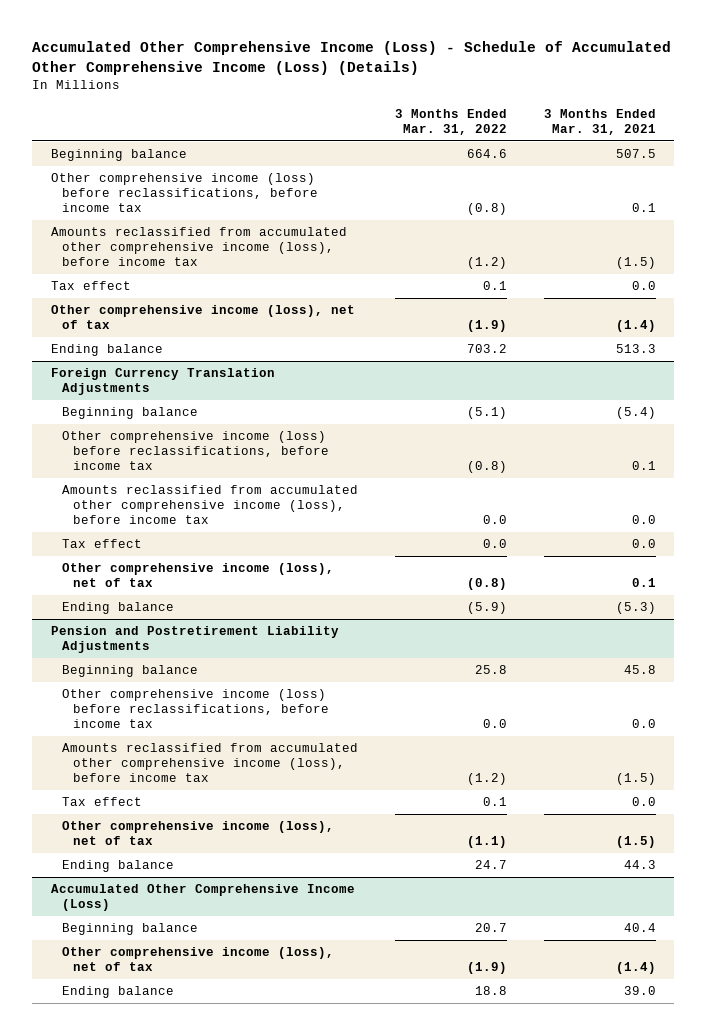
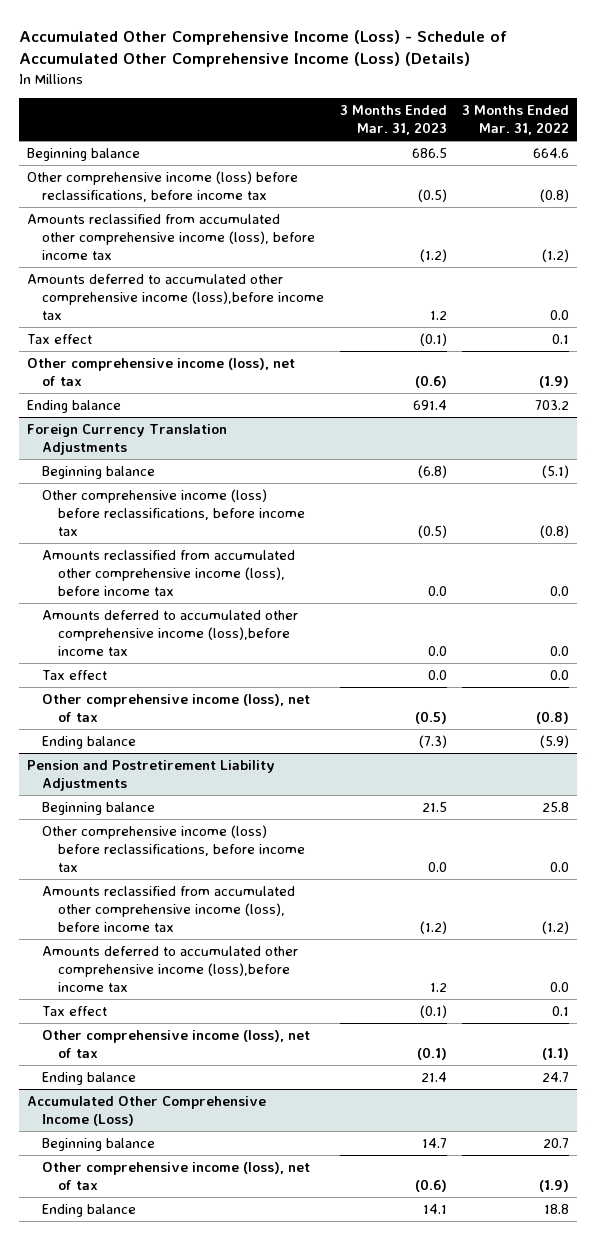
[543,108,656,135] 3 Months Ended Mar. 31, 2021 -> none
none -> [339,105,447,136] 3 Months Ended Mar. 31, 2023
none -> [26,274,325,320] Amounts deferred to accumulated other comprehensive income (loss),before income tax
none -> [42,610,299,656] Amounts deferred to accumulated other comprehensive income (loss),before income tax
none -> [42,946,299,992] Amounts deferred to accumulated other comprehensive income (loss),before income tax

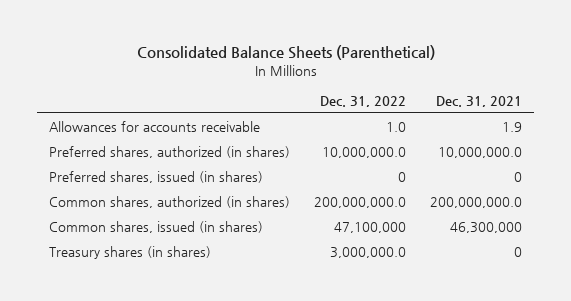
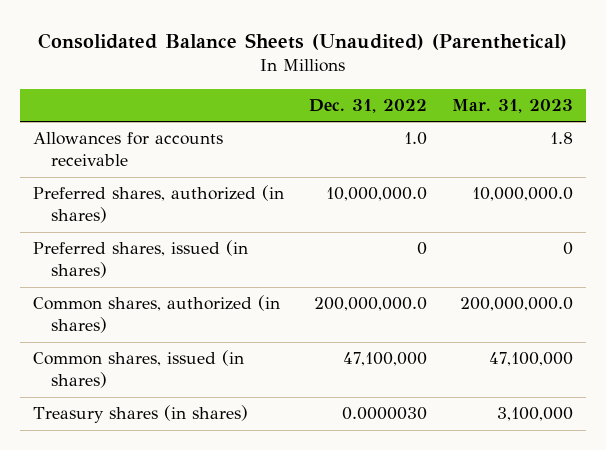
[136,45,435,61] Consolidated Balance Sheets (Parenthetical) -> [38,32,568,50] Consolidated Balance Sheets (Unaudited) (Parenthetical)
[436,95,523,107] Dec. 31, 2021 -> none
none -> [452,98,574,113] Mar. 31, 2023
[330,247,407,259] 3,000,000.0 -> [342,407,428,421] 0.0000030

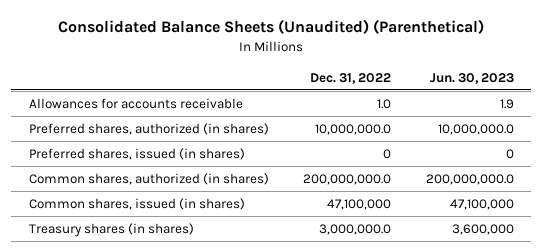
[452,98,574,113] Mar. 31, 2023 -> none
none -> [429,72,514,84] Jun. 30, 2023
[342,407,428,421] 0.0000030 -> [319,223,392,235] 3,000,000.0

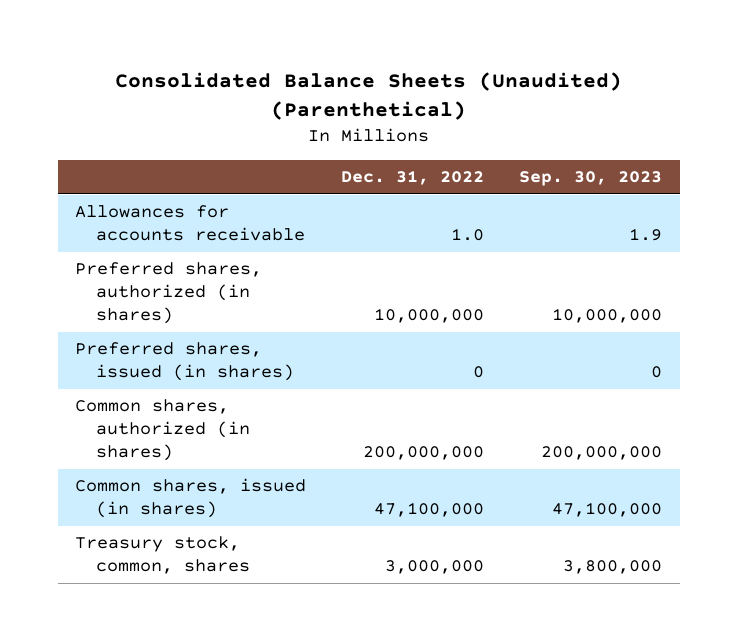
[429,72,514,84] Jun. 30, 2023 -> none
none -> [519,171,663,187] Sep. 30, 2023
[315,123,392,135] 10,000,000.0 -> [374,308,485,324] 10,000,000
[303,173,392,185] 200,000,000.0 -> [363,446,485,461] 200,000,000
[28,222,194,237] Treasury shares (in shares) -> none
none -> [75,536,250,575] Treasury stock, common, shares

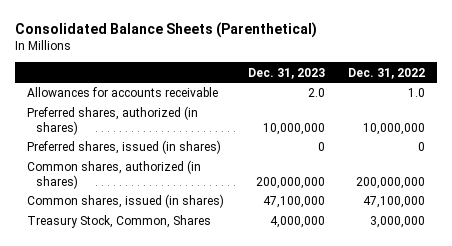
[114,71,622,120] Consolidated Balance Sheets (Unaudited) (Parenthetical) -> [15,21,318,38] Consolidated Balance Sheets (Parenthetical)
[519,171,663,187] Sep. 30, 2023 -> none
none -> [247,67,325,79] Dec. 31, 2023
[75,536,250,575] Treasury stock, common, shares -> [26,215,211,229] Treasury Stock, Common, Shares

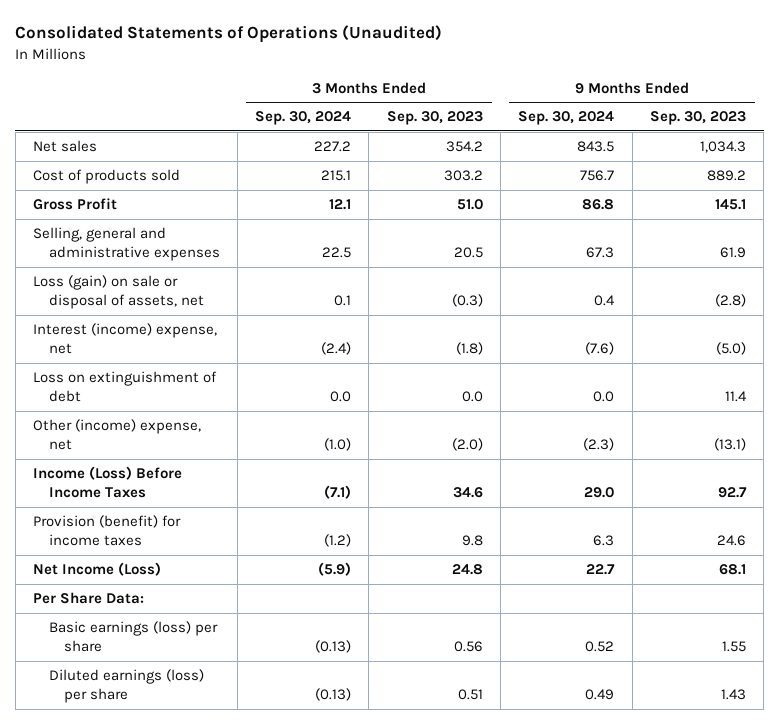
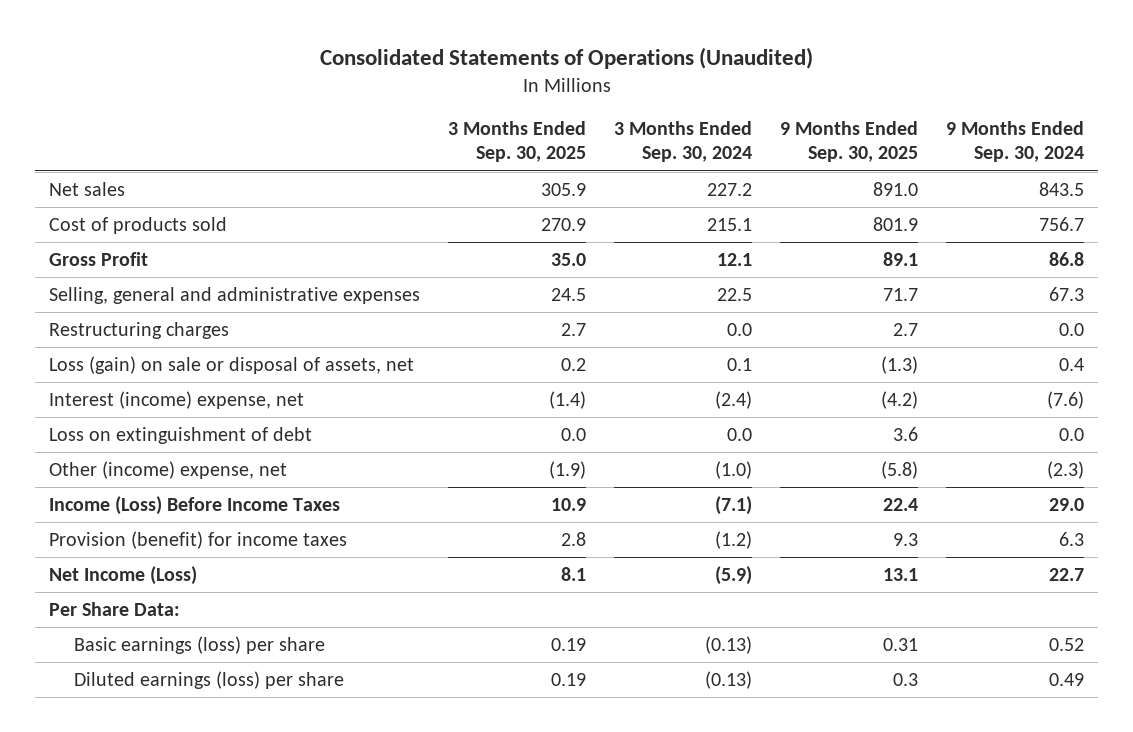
[386,111,483,126] Sep. 30, 2023 -> none
[649,111,746,126] Sep. 30, 2023 -> none
none -> [448,120,587,163] 3 Months Ended Sep. 30, 2025
none -> [780,120,919,163] 9 Months Ended Sep. 30, 2025
none -> [49,321,230,339] Restructuring charges

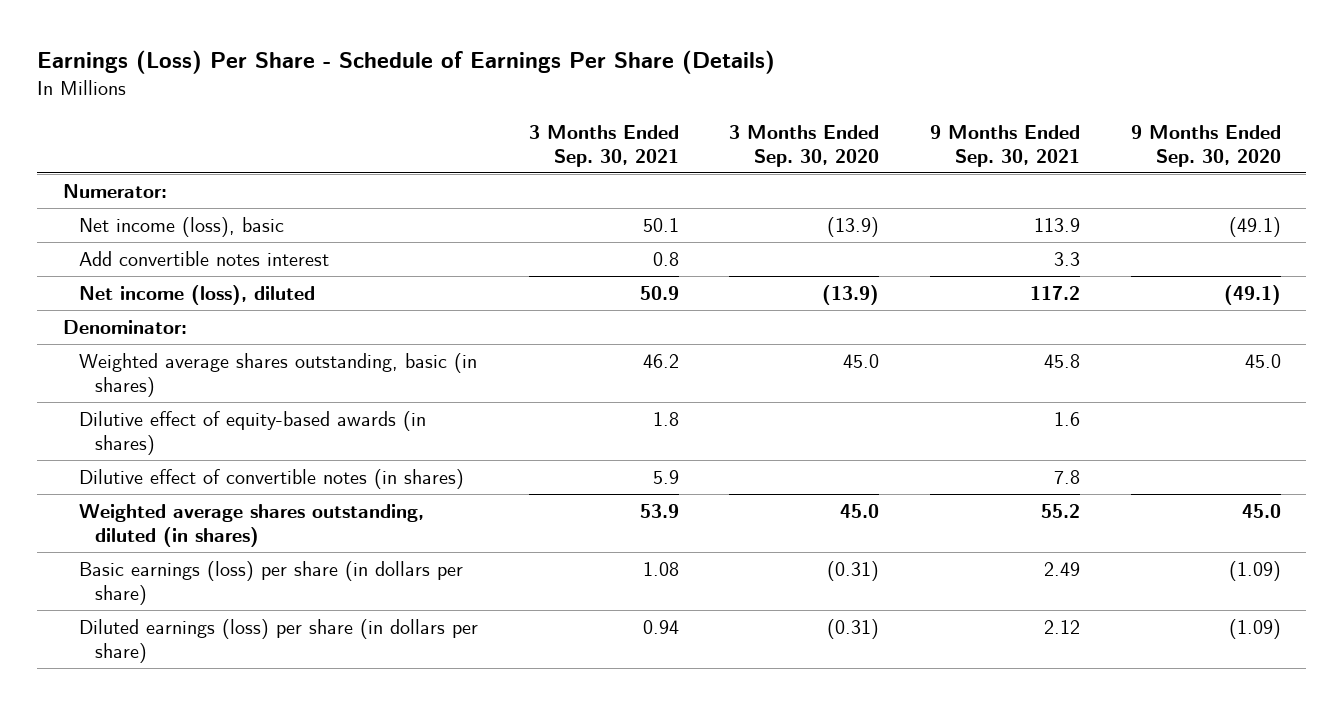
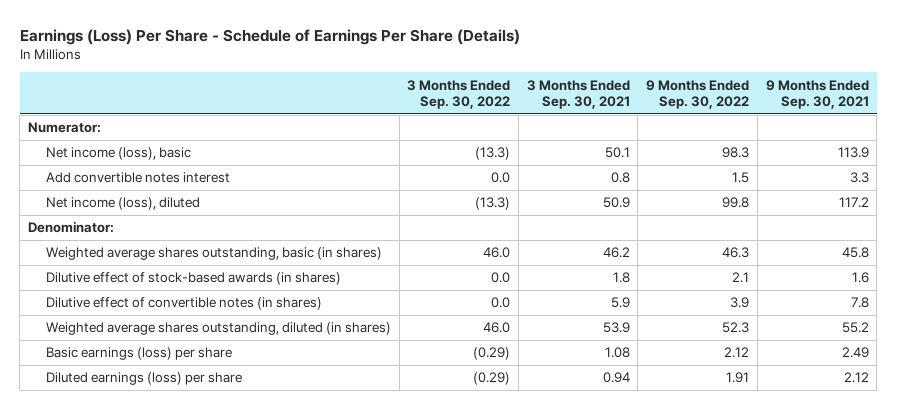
[729,124,880,167] 3 Months Ended Sep. 30, 2020 -> none
[1130,124,1281,167] 9 Months Ended Sep. 30, 2020 -> none
none -> [407,79,511,110] 3 Months Ended Sep. 30, 2022
none -> [646,79,750,110] 9 Months Ended Sep. 30, 2022
[78,410,426,456] Dilutive effect of equity-based awards (in shares) -> [45,272,341,286] Dilutive effect of stock-based awards (in shares)
[78,560,463,606] Basic earnings (loss) per share (in dollars per share) -> [45,347,232,361] Basic earnings (loss) per share
[78,618,478,664] Diluted earnings (loss) per share (in dollars per share) -> [45,372,242,386] Diluted earnings (loss) per share

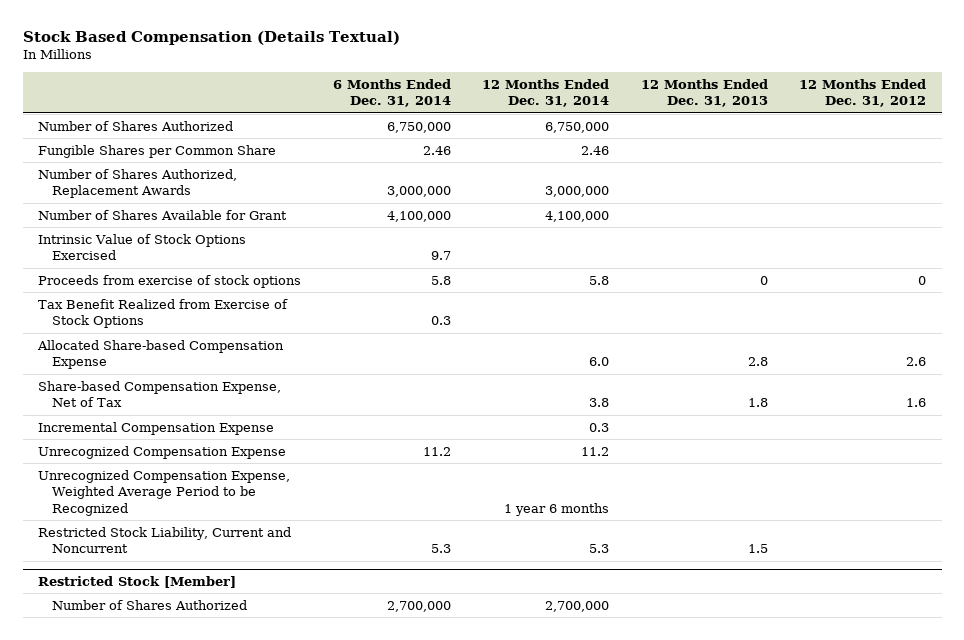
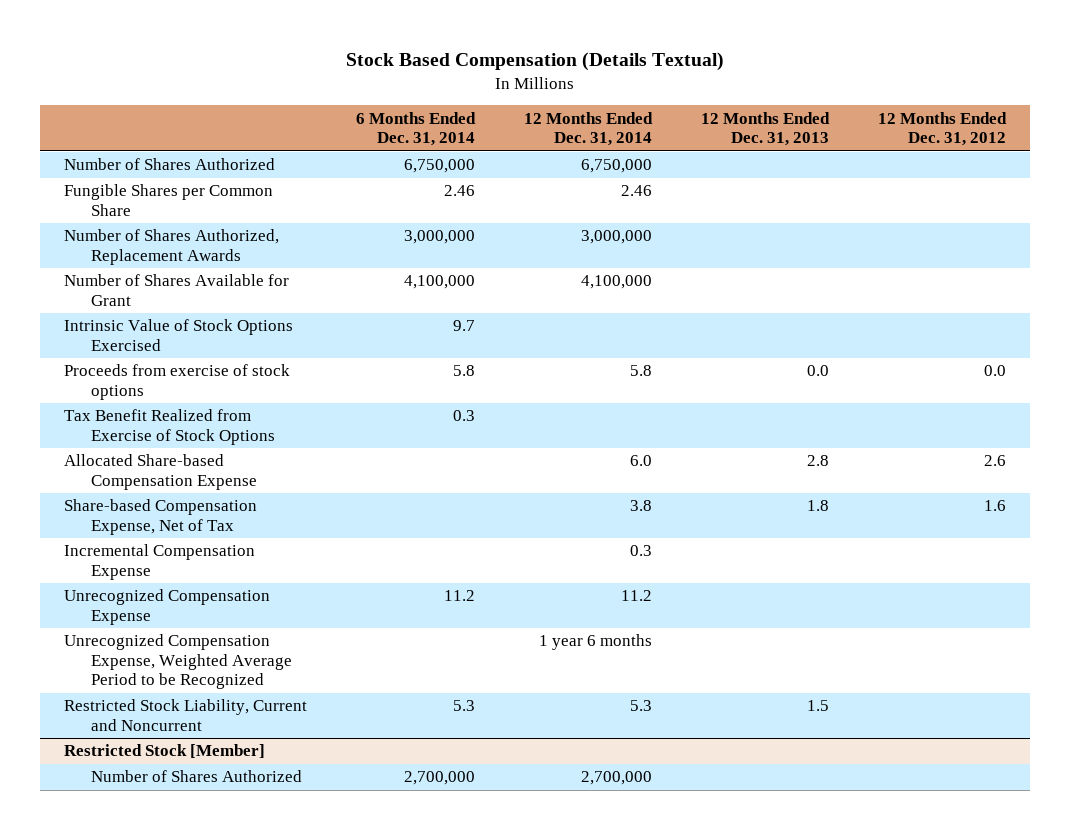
[759,275,768,285] 0 -> [807,365,830,377] 0.0
[918,275,927,285] 0 -> [983,365,1006,377] 0.0

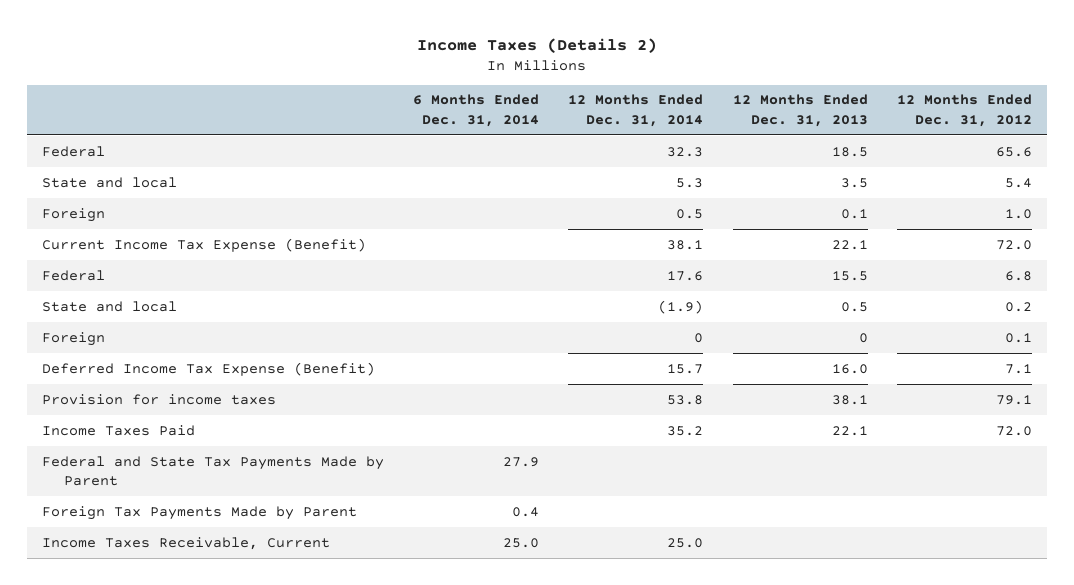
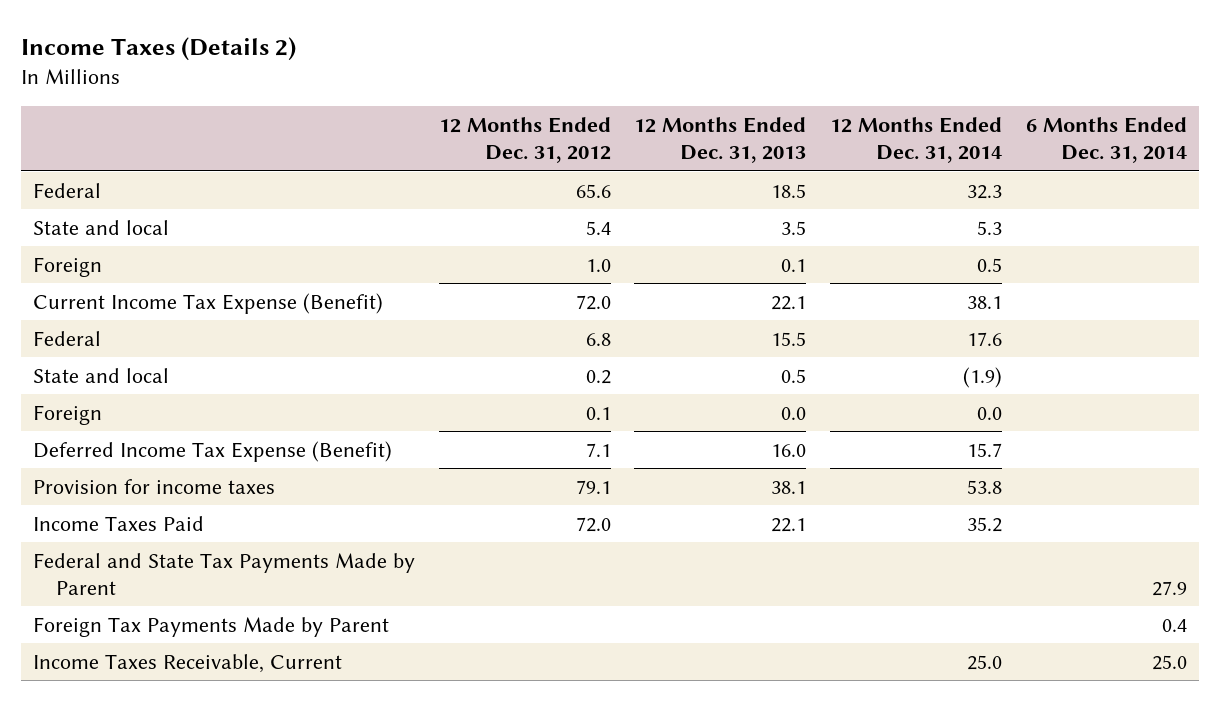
[694,332,704,343] 0 -> [977,406,1003,420] 0.0
[858,332,868,343] 0 -> [781,406,807,420] 0.0

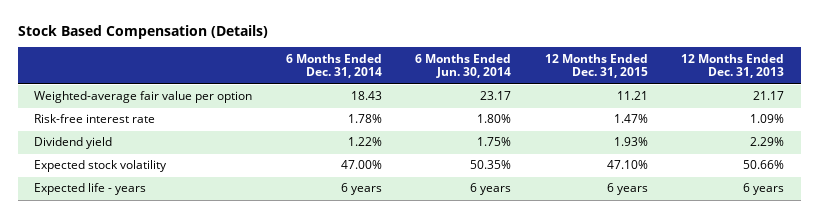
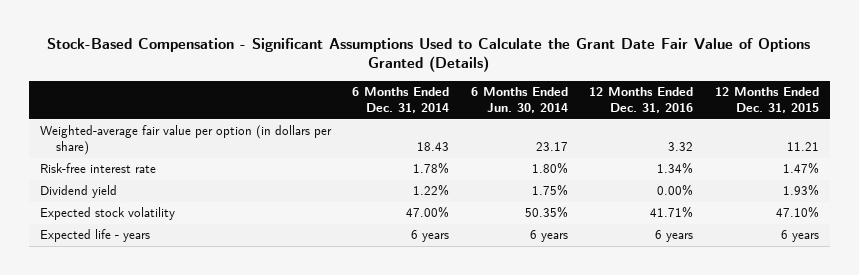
[17,24,268,39] Stock Based Compensation (Details) -> [47,37,811,73] Stock-Based Compensation - Significant Assumptions Used to Calculate the Grant Date Fair Value of Options Granted (Details)
[681,53,785,79] 12 Months Ended Dec. 31, 2013 -> none
none -> [589,86,694,114] 12 Months Ended Dec. 31, 2016
[34,91,253,104] Weighted-average fair value per option -> [39,125,332,156] Weighted-average fair value per option (in dollars per share)

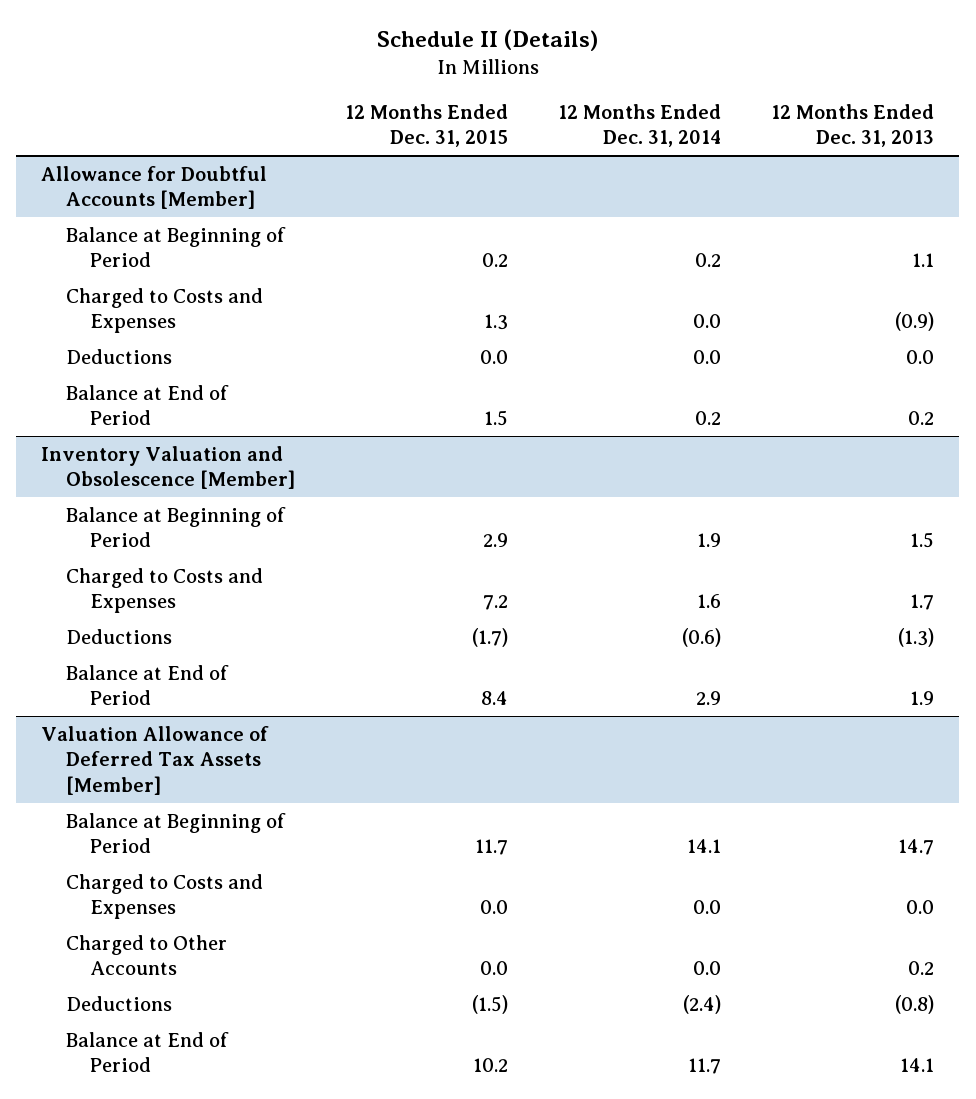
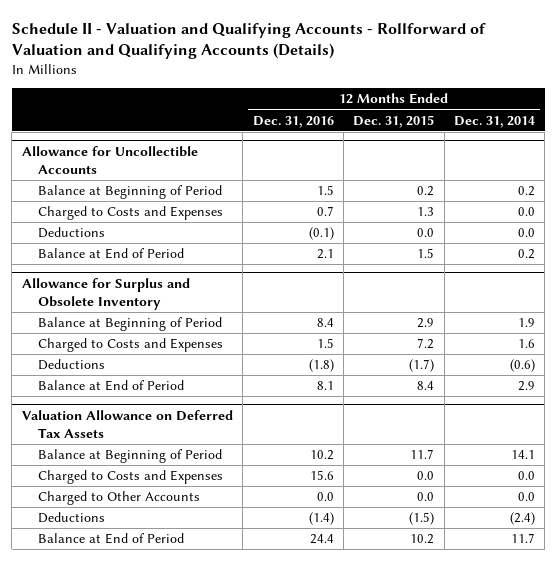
[376,29,598,52] Schedule II (Details) -> [11,22,486,60] Schedule II - Valuation and Qualifying Accounts - Rollforward of Valuation and Qualifying Accounts (Details)
[771,103,935,148] 12 Months Ended Dec. 31, 2013 -> none
none -> [252,115,334,128] Dec. 31, 2016
[41,165,268,210] Allowance for Doubtful Accounts [Member] -> [21,146,198,174] Allowance for Uncollectible Accounts
[41,445,295,490] Inventory Valuation and Obsolescence [Member] -> [21,278,190,310] Allowance for Surplus and Obsolete Inventory
[41,725,270,795] Valuation Allowance of Deferred Tax Assets [Member] -> [21,410,233,438] Valuation Allowance on Deferred Tax Assets

